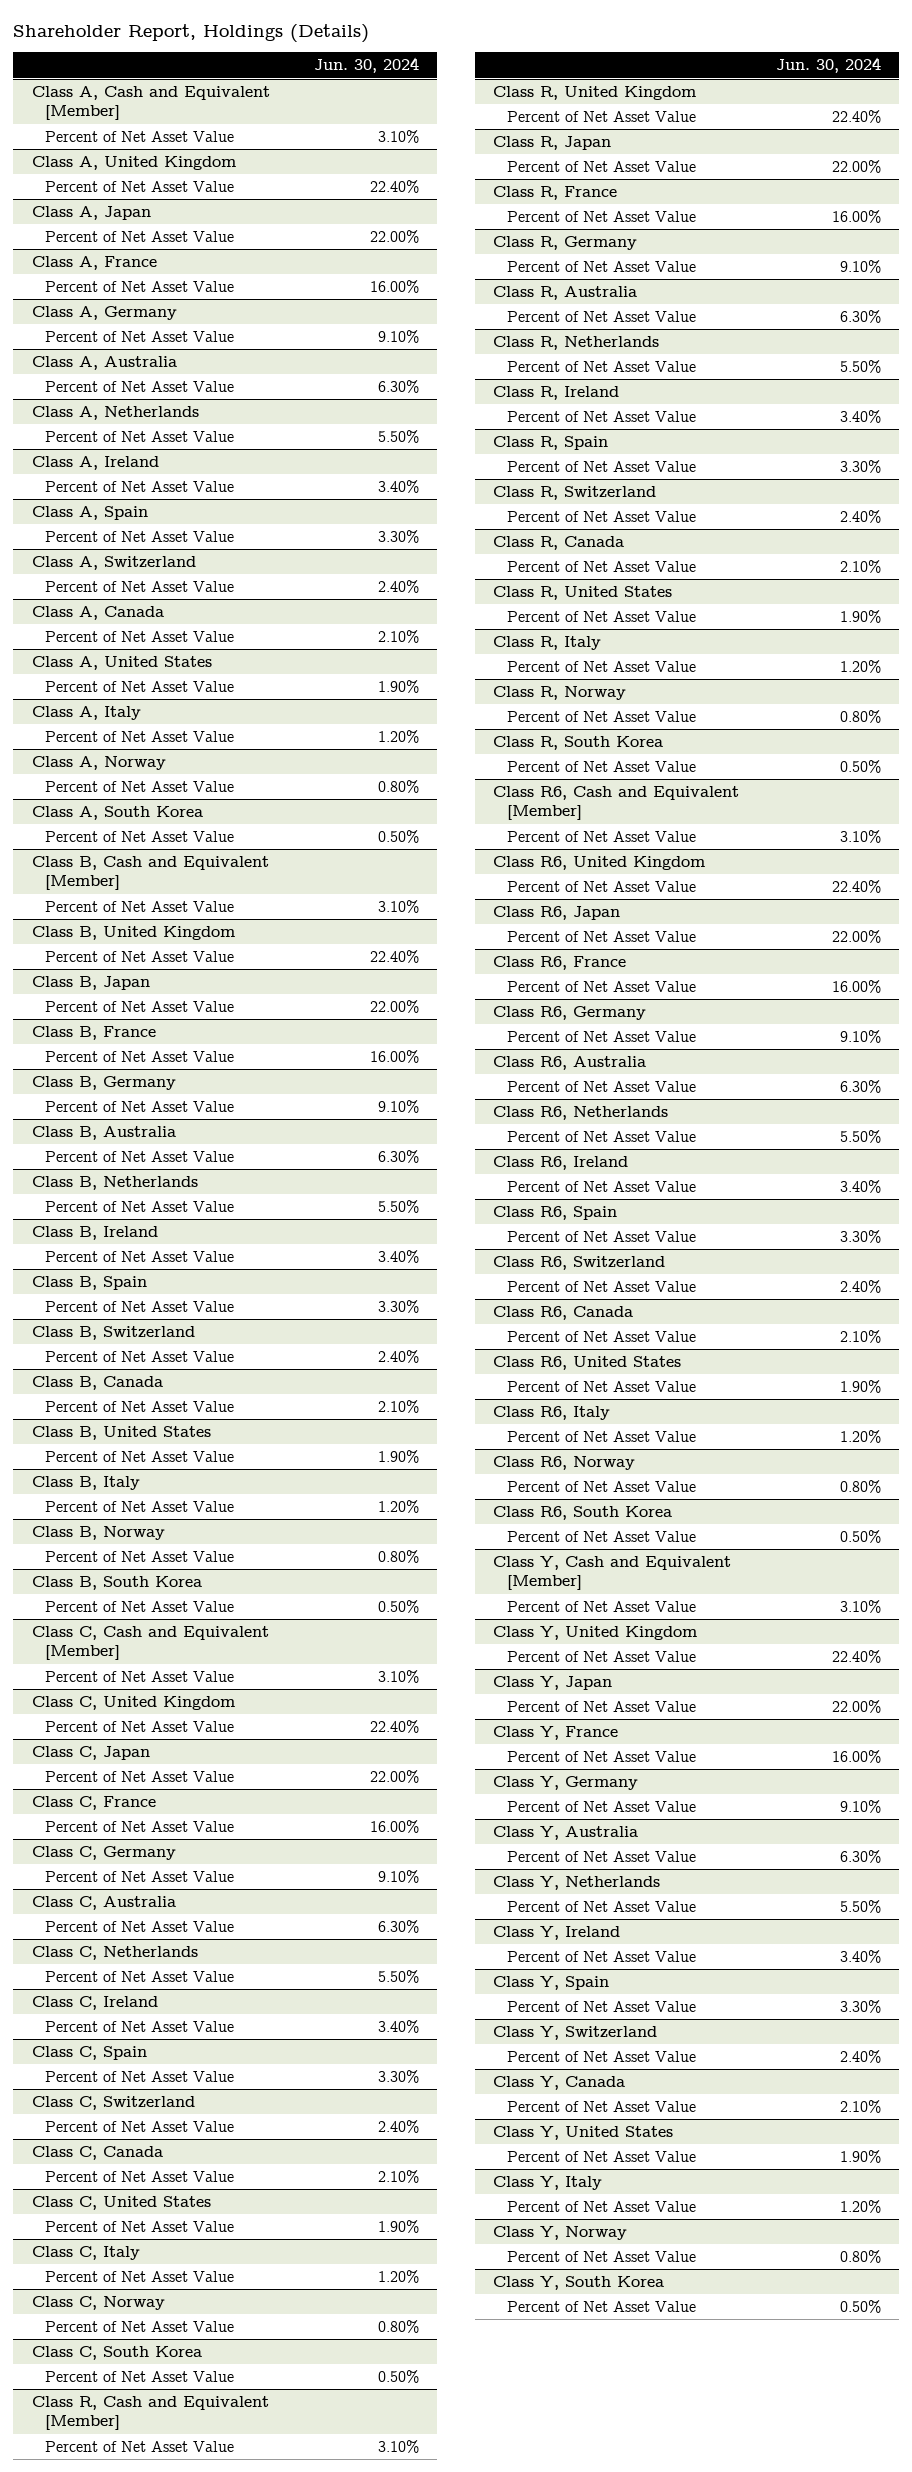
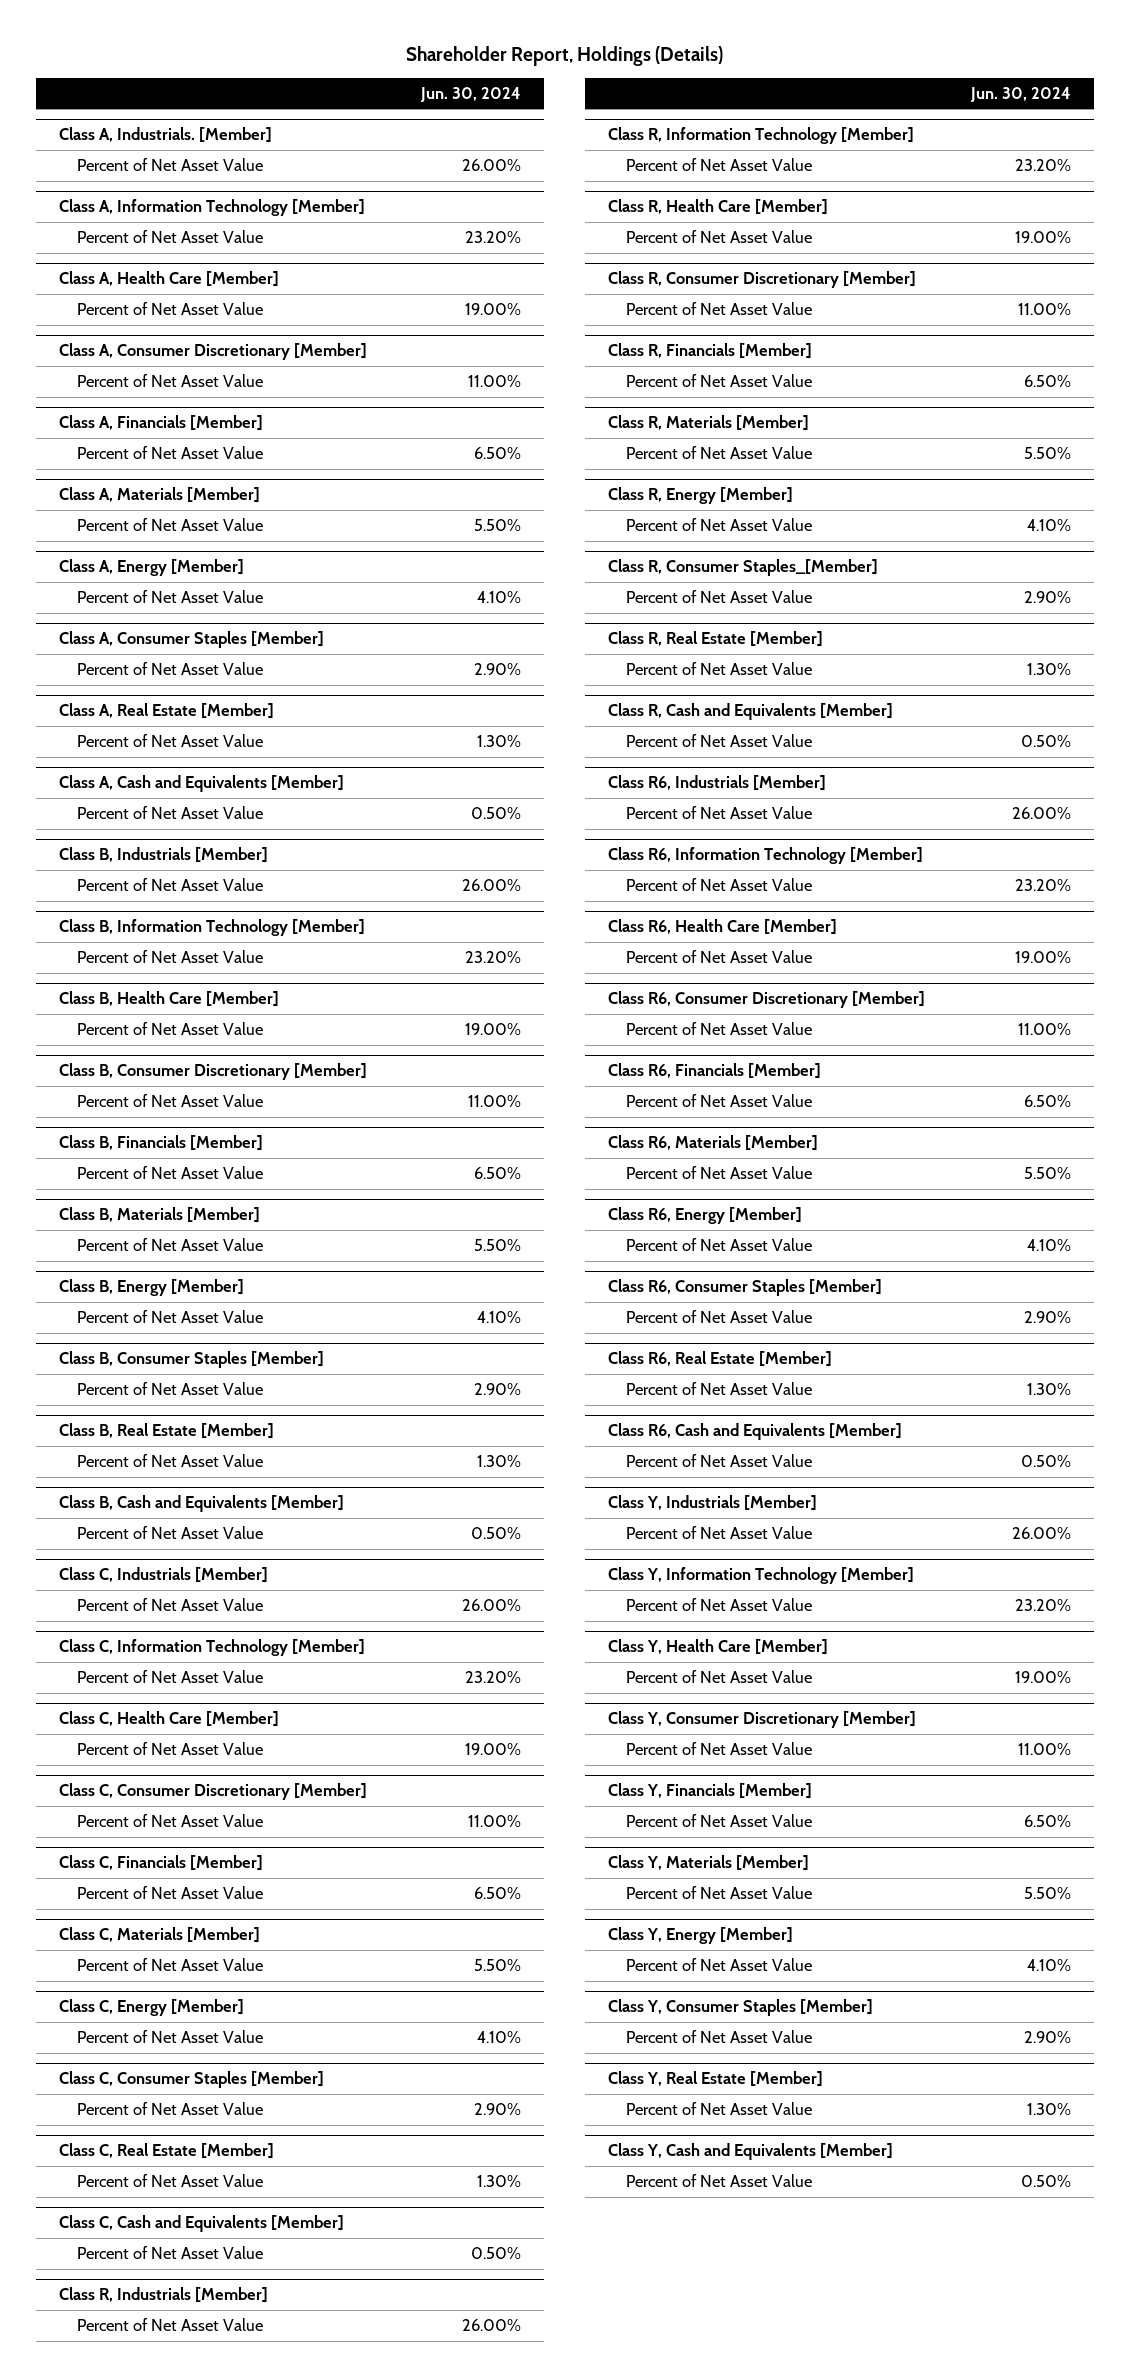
[31,85,270,121] Class A, Cash and Equivalent [Member] -> none
[31,155,236,170] Class A, United Kingdom -> none
[31,205,151,220] Class A, Japan -> none
[31,255,157,270] Class A, France -> none
[31,305,177,320] Class A, Germany -> none
[31,355,177,370] Class A, Australia -> none
[45,380,235,392] Percent of Net Asset Value -> none
[31,405,199,420] Class A, Netherlands -> none
none -> [58,127,272,144] Class A, Industrials. [Member]
[377,129,419,143] 3.10% -> [462,159,522,172] 26.00%
none -> [58,199,365,217] Class A, Information Technology [Member]
[369,179,419,193] 22.40% -> [465,231,522,244] 23.20%
none -> [58,271,279,288] Class A, Health Care [Member]
[369,229,419,243] 22.00% -> [465,303,522,316] 19.00%
none -> [58,343,367,361] Class A, Consumer Discretionary [Member]
[369,279,419,293] 16.00% -> [468,375,522,388] 11.00%
none -> [58,415,263,432] Class A, Financials [Member]
[377,329,419,343] 9.10% -> [474,447,522,460] 6.50%
none -> [58,487,260,504] Class A, Materials [Member]
[31,455,159,470] Class A, Ireland -> none
[31,505,148,520] Class A, Spain -> none
[31,555,196,570] Class A, Switzerland -> none
[31,605,164,620] Class A, Canada -> none
[45,630,235,642] Percent of Net Asset Value -> none
[31,655,212,670] Class A, United States -> none
[45,680,235,692] Percent of Net Asset Value -> none
[31,705,141,720] Class A, Italy -> none
[45,730,235,742] Percent of Net Asset Value -> none
[31,755,166,770] Class A, Norway -> none
[45,780,235,792] Percent of Net Asset Value -> none
[31,805,203,820] Class A, South Korea -> none
none -> [58,559,244,577] Class A, Energy [Member]
[377,479,419,493] 3.40% -> [477,591,522,604] 4.10%
none -> [58,631,324,649] Class A, Consumer Staples [Member]
[377,529,419,543] 3.30% -> [474,663,522,676] 2.90%
none -> [58,703,274,720] Class A, Real Estate [Member]
[377,579,419,593] 2.40% -> [477,735,522,748] 1.30%
none -> [58,775,344,793] Class A, Cash and Equivalents [Member]
[31,855,269,891] Class B, Cash and Equivalent [Member] -> none
[31,925,235,940] Class B, United Kingdom -> none
[31,975,150,990] Class B, Japan -> none
[31,1025,156,1040] Class B, France -> none
[31,1075,176,1090] Class B, Germany -> none
[31,1125,176,1140] Class B, Australia -> none
[45,1150,235,1162] Percent of Net Asset Value -> none
[31,1175,198,1190] Class B, Netherlands -> none
none -> [58,847,268,864] Class B, Industrials [Member]
[377,899,419,913] 3.10% -> [462,879,522,892] 26.00%
none -> [58,919,365,937] Class B, Information Technology [Member]
[369,949,419,963] 22.40% -> [465,951,522,964] 23.20%
none -> [58,991,279,1008] Class B, Health Care [Member]
[369,999,419,1013] 22.00% -> [465,1023,522,1036] 19.00%
none -> [58,1063,367,1081] Class B, Consumer Discretionary [Member]
[369,1049,419,1063] 16.00% -> [468,1095,522,1108] 11.00%
none -> [58,1135,263,1152] Class B, Financials [Member]
[377,1099,419,1113] 9.10% -> [474,1167,522,1180] 6.50%
none -> [58,1207,260,1224] Class B, Materials [Member]
[31,1225,158,1240] Class B, Ireland -> none
[31,1275,147,1290] Class B, Spain -> none
[31,1325,195,1340] Class B, Switzerland -> none
[31,1375,163,1390] Class B, Canada -> none
[45,1400,235,1412] Percent of Net Asset Value -> none
[31,1425,211,1440] Class B, United States -> none
[45,1450,235,1462] Percent of Net Asset Value -> none
[31,1475,140,1490] Class B, Italy -> none
[45,1500,235,1512] Percent of Net Asset Value -> none
[31,1525,165,1540] Class B, Norway -> none
[45,1550,235,1562] Percent of Net Asset Value -> none
[31,1575,202,1590] Class B, South Korea -> none
none -> [58,1279,244,1297] Class B, Energy [Member]
[377,1249,419,1263] 3.40% -> [477,1311,522,1324] 4.10%
none -> [58,1351,324,1369] Class B, Consumer Staples [Member]
[377,1299,419,1313] 3.30% -> [474,1383,522,1396] 2.90%
none -> [58,1423,274,1440] Class B, Real Estate [Member]
[377,1349,419,1363] 2.40% -> [477,1455,522,1468] 1.30%
none -> [58,1495,344,1513] Class B, Cash and Equivalents [Member]
[31,1625,269,1661] Class C, Cash and Equivalent [Member] -> none
[31,1695,235,1710] Class C, United Kingdom -> none
[31,1745,150,1760] Class C, Japan -> none
[31,1795,156,1810] Class C, France -> none
[31,1845,176,1860] Class C, Germany -> none
[31,1895,176,1910] Class C, Australia -> none
[45,1920,235,1932] Percent of Net Asset Value -> none
[31,1945,198,1960] Class C, Netherlands -> none
none -> [58,1567,268,1584] Class C, Industrials [Member]
[377,1669,419,1683] 3.10% -> [462,1599,522,1612] 26.00%
none -> [58,1639,365,1657] Class C, Information Technology [Member]
[369,1719,419,1733] 22.40% -> [465,1671,522,1684] 23.20%
none -> [58,1711,279,1728] Class C, Health Care [Member]
[369,1769,419,1783] 22.00% -> [465,1743,522,1756] 19.00%
none -> [58,1783,367,1801] Class C, Consumer Discretionary [Member]
[369,1819,419,1833] 16.00% -> [468,1815,522,1828] 11.00%
none -> [58,1855,263,1872] Class C, Financials [Member]
[377,1869,419,1883] 9.10% -> [474,1887,522,1900] 6.50%
none -> [58,1927,260,1944] Class C, Materials [Member]
[31,1995,158,2010] Class C, Ireland -> none
[31,2045,147,2060] Class C, Spain -> none
[31,2095,195,2110] Class C, Switzerland -> none
[31,2145,163,2160] Class C, Canada -> none
[45,2170,235,2182] Percent of Net Asset Value -> none
[31,2195,211,2210] Class C, United States -> none
[45,2220,235,2232] Percent of Net Asset Value -> none
[31,2245,140,2260] Class C, Italy -> none
[45,2270,235,2282] Percent of Net Asset Value -> none
[31,2295,165,2310] Class C, Norway -> none
[45,2320,235,2332] Percent of Net Asset Value -> none
[31,2345,202,2360] Class C, South Korea -> none
none -> [58,1999,244,2017] Class C, Energy [Member]
[377,2019,419,2033] 3.40% -> [477,2031,522,2044] 4.10%
none -> [58,2071,324,2089] Class C, Consumer Staples [Member]
[377,2069,419,2083] 3.30% -> [474,2103,522,2116] 2.90%
none -> [58,2143,274,2160] Class C, Real Estate [Member]
[377,2119,419,2133] 2.40% -> [477,2175,522,2188] 1.30%
none -> [58,2215,344,2233] Class C, Cash and Equivalents [Member]
[31,2395,269,2431] Class R, Cash and Equivalent [Member] -> none
[493,85,697,100] Class R, United Kingdom -> none
[493,135,612,150] Class R, Japan -> none
[493,185,618,200] Class R, France -> none
[493,235,638,250] Class R, Germany -> none
[493,285,638,300] Class R, Australia -> none
[507,310,697,322] Percent of Net Asset Value -> none
[493,335,660,350] Class R, Netherlands -> none
none -> [58,2287,268,2304] Class R, Industrials [Member]
[377,2439,419,2453] 3.10% -> [462,2319,522,2332] 26.00%
none -> [608,127,915,145] Class R, Information Technology [Member]
[831,109,881,123] 22.40% -> [1014,159,1071,172] 23.20%
none -> [608,199,829,216] Class R, Health Care [Member]
[831,159,881,173] 22.00% -> [1014,231,1071,244] 19.00%
none -> [608,271,917,289] Class R, Consumer Discretionary [Member]
[831,209,881,223] 16.00% -> [1017,303,1071,316] 11.00%
none -> [608,343,813,360] Class R, Financials [Member]
[839,259,881,273] 9.10% -> [1023,375,1071,388] 6.50%
none -> [608,415,810,432] Class R, Materials [Member]
[493,385,620,400] Class R, Ireland -> none
[493,435,609,450] Class R, Spain -> none
[493,485,657,500] Class R, Switzerland -> none
[493,535,625,550] Class R, Canada -> none
[507,560,697,572] Percent of Net Asset Value -> none
[493,585,673,600] Class R, United States -> none
[507,610,697,622] Percent of Net Asset Value -> none
[493,635,602,650] Class R, Italy -> none
[507,660,697,672] Percent of Net Asset Value -> none
[493,685,627,700] Class R, Norway -> none
[507,710,697,722] Percent of Net Asset Value -> none
[493,735,664,750] Class R, South Korea -> none
none -> [608,487,794,505] Class R, Energy [Member]
[839,409,881,423] 3.40% -> [1026,519,1071,532] 4.10%
none -> [608,559,879,577] Class R, Consumer Staples_[Member]
[839,459,881,473] 3.30% -> [1023,591,1071,604] 2.90%
none -> [608,631,824,648] Class R, Real Estate [Member]
[839,509,881,523] 2.40% -> [1026,663,1071,676] 1.30%
none -> [608,703,894,721] Class R, Cash and Equivalents [Member]
[493,785,740,821] Class R6, Cash and Equivalent [Member] -> none
[493,855,706,870] Class R6, United Kingdom -> none
[493,905,621,920] Class R6, Japan -> none
[493,955,627,970] Class R6, France -> none
[493,1005,647,1020] Class R6, Germany -> none
[493,1055,647,1070] Class R6, Australia -> none
[507,1080,697,1092] Percent of Net Asset Value -> none
[493,1105,669,1120] Class R6, Netherlands -> none
none -> [608,775,827,792] Class R6, Industrials [Member]
[839,829,881,843] 3.10% -> [1011,807,1071,820] 26.00%
none -> [608,847,924,865] Class R6, Information Technology [Member]
[831,879,881,893] 22.40% -> [1014,879,1071,892] 23.20%
none -> [608,919,838,936] Class R6, Health Care [Member]
[831,929,881,943] 22.00% -> [1014,951,1071,964] 19.00%
none -> [608,991,926,1009] Class R6, Consumer Discretionary [Member]
[831,979,881,993] 16.00% -> [1017,1023,1071,1036] 11.00%
none -> [608,1063,822,1080] Class R6, Financials [Member]
[839,1029,881,1043] 9.10% -> [1023,1095,1071,1108] 6.50%
none -> [608,1135,819,1152] Class R6, Materials [Member]
[493,1155,629,1170] Class R6, Ireland -> none
[493,1205,618,1220] Class R6, Spain -> none
[493,1255,666,1270] Class R6, Switzerland -> none
[493,1305,634,1320] Class R6, Canada -> none
[507,1330,697,1342] Percent of Net Asset Value -> none
[493,1355,682,1370] Class R6, United States -> none
[507,1380,697,1392] Percent of Net Asset Value -> none
[493,1405,611,1420] Class R6, Italy -> none
[507,1430,697,1442] Percent of Net Asset Value -> none
[493,1455,636,1470] Class R6, Norway -> none
[507,1480,697,1492] Percent of Net Asset Value -> none
[493,1505,673,1520] Class R6, South Korea -> none
none -> [608,1207,803,1225] Class R6, Energy [Member]
[839,1179,881,1193] 3.40% -> [1026,1239,1071,1252] 4.10%
none -> [608,1279,883,1297] Class R6, Consumer Staples [Member]
[839,1229,881,1243] 3.30% -> [1023,1311,1071,1324] 2.90%
none -> [608,1351,833,1368] Class R6, Real Estate [Member]
[839,1279,881,1293] 2.40% -> [1026,1383,1071,1396] 1.30%
none -> [608,1423,903,1441] Class R6, Cash and Equivalents [Member]
[493,1555,732,1591] Class Y, Cash and Equivalent [Member] -> none
[493,1625,698,1640] Class Y, United Kingdom -> none
[493,1675,613,1690] Class Y, Japan -> none
[493,1725,619,1740] Class Y, France -> none
[493,1775,639,1790] Class Y, Germany -> none
[493,1825,639,1840] Class Y, Australia -> none
[507,1850,697,1862] Percent of Net Asset Value -> none
[493,1875,661,1890] Class Y, Netherlands -> none
none -> [608,1495,818,1512] Class Y, Industrials [Member]
[839,1599,881,1613] 3.10% -> [1011,1527,1071,1540] 26.00%
none -> [608,1567,915,1585] Class Y, Information Technology [Member]
[831,1649,881,1663] 22.40% -> [1014,1599,1071,1612] 23.20%
none -> [608,1639,829,1656] Class Y, Health Care [Member]
[831,1699,881,1713] 22.00% -> [1014,1671,1071,1684] 19.00%
none -> [608,1711,917,1729] Class Y, Consumer Discretionary [Member]
[831,1749,881,1763] 16.00% -> [1017,1743,1071,1756] 11.00%
none -> [608,1783,813,1800] Class Y, Financials [Member]
[839,1799,881,1813] 9.10% -> [1023,1815,1071,1828] 6.50%
none -> [608,1855,810,1872] Class Y, Materials [Member]
[493,1925,621,1940] Class Y, Ireland -> none
[493,1975,610,1990] Class Y, Spain -> none
[493,2025,658,2040] Class Y, Switzerland -> none
[493,2075,626,2090] Class Y, Canada -> none
[507,2100,697,2112] Percent of Net Asset Value -> none
[493,2125,674,2140] Class Y, United States -> none
[507,2150,697,2162] Percent of Net Asset Value -> none
[493,2175,603,2190] Class Y, Italy -> none
[507,2200,697,2212] Percent of Net Asset Value -> none
[493,2225,628,2240] Class Y, Norway -> none
[507,2250,697,2262] Percent of Net Asset Value -> none
[493,2275,665,2290] Class Y, South Korea -> none
none -> [608,1927,794,1945] Class Y, Energy [Member]
[839,1949,881,1963] 3.40% -> [1026,1959,1071,1972] 4.10%
none -> [608,1999,874,2017] Class Y, Consumer Staples [Member]
[839,1999,881,2013] 3.30% -> [1023,2031,1071,2044] 2.90%
none -> [608,2071,824,2088] Class Y, Real Estate [Member]
[839,2049,881,2063] 2.40% -> [1026,2103,1071,2116] 1.30%
none -> [608,2143,894,2161] Class Y, Cash and Equivalents [Member]

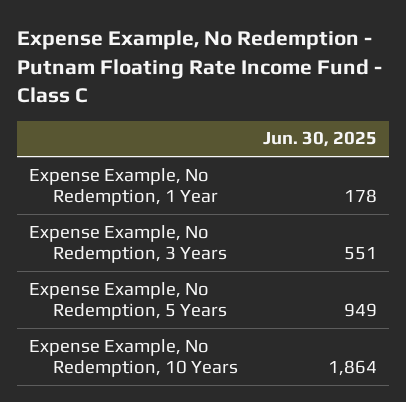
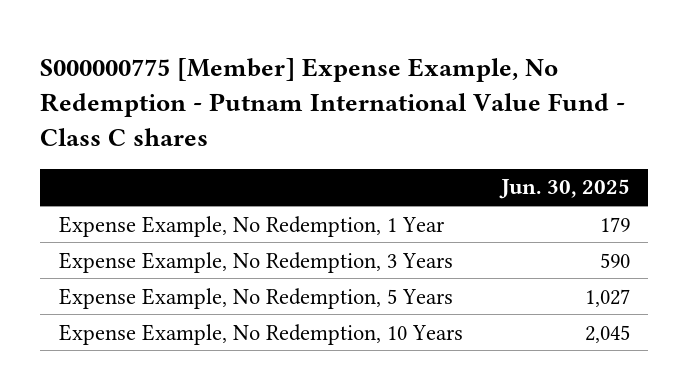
[16,30,382,104] Expense Example, No Redemption - Putnam Floating Rate Income Fund - Class C -> [40,57,626,147] S000000775 [Member] Expense Example, No Redemption - Putnam International Value Fund - Class C shares
[343,189,377,204] 178 -> [599,216,630,232] 179
[343,247,377,261] 551 -> [599,252,630,268] 590
[343,303,377,318] 949 -> [584,288,630,307] 1,027
[327,360,377,377] 1,864 -> [584,324,630,343] 2,045

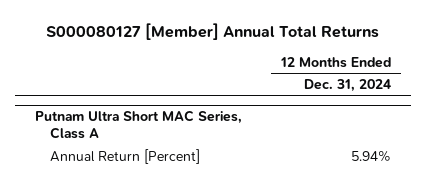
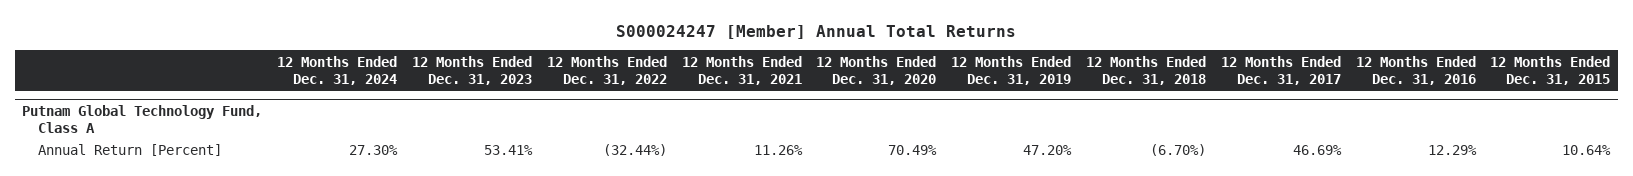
[45,22,379,40] S000080127 [Member] Annual Total Returns -> [616,24,1017,39] S000024247 [Member] Annual Total Returns
none -> [411,55,532,85] 12 Months Ended Dec. 31, 2023
none -> [546,55,667,85] 12 Months Ended Dec. 31, 2022
none -> [681,55,802,85] 12 Months Ended Dec. 31, 2021
none -> [816,55,937,85] 12 Months Ended Dec. 31, 2020
none -> [951,55,1072,85] 12 Months Ended Dec. 31, 2019
none -> [1085,55,1206,85] 12 Months Ended Dec. 31, 2018
none -> [1220,55,1341,85] 12 Months Ended Dec. 31, 2017
none -> [1355,55,1476,85] 12 Months Ended Dec. 31, 2016
none -> [1490,55,1611,85] 12 Months Ended Dec. 31, 2015
[34,110,242,140] Putnam Ultra Short MAC Series, Class A -> none
none -> [22,104,263,133] Putnam Global Technology Fund, Class A
[351,149,392,162] 5.94% -> [349,145,399,156] 27.30%

